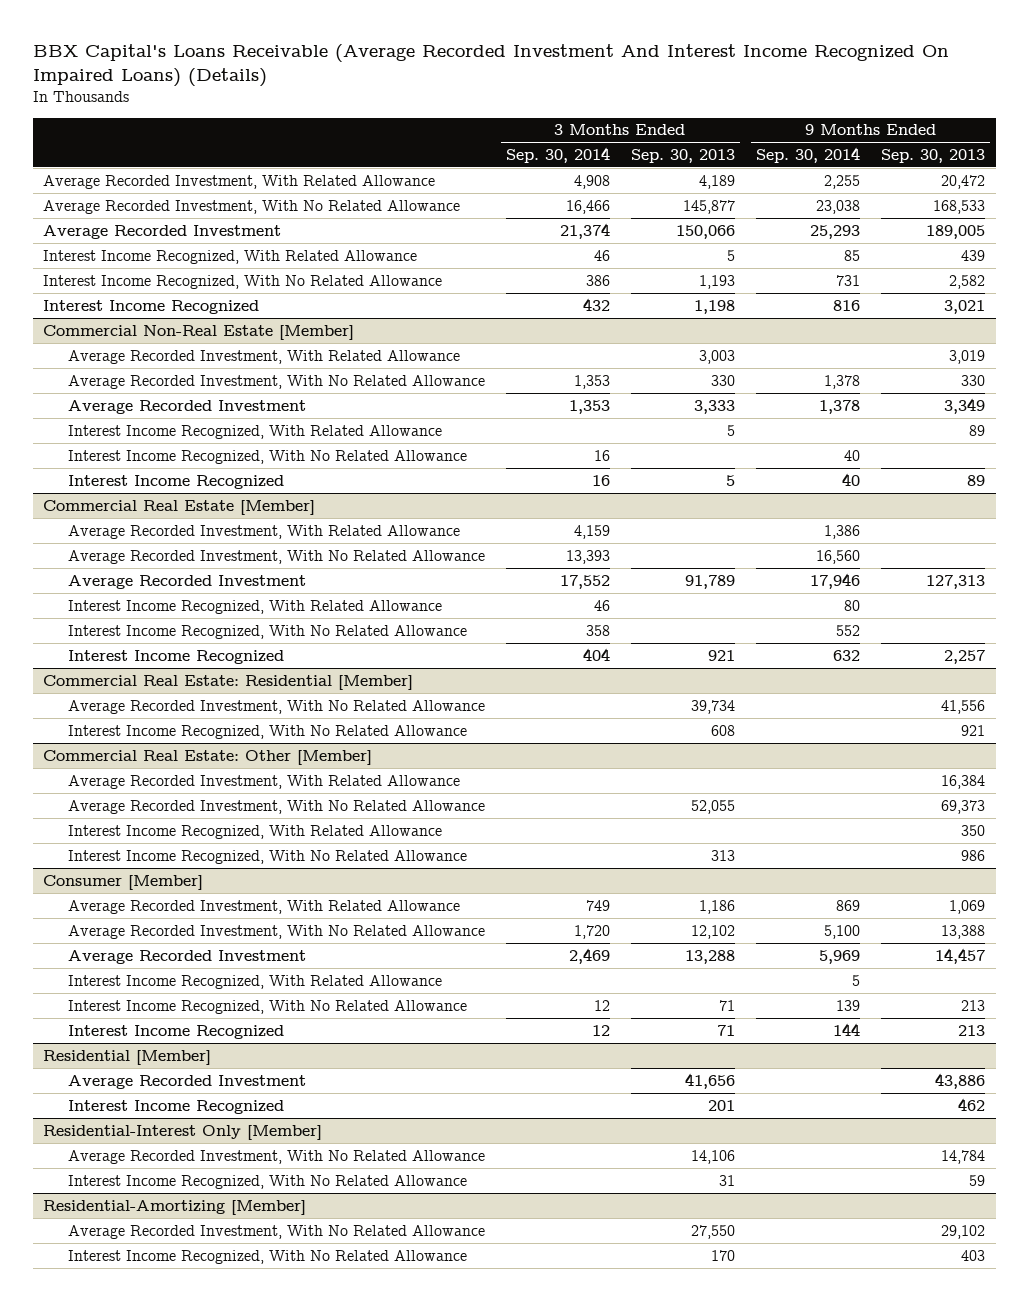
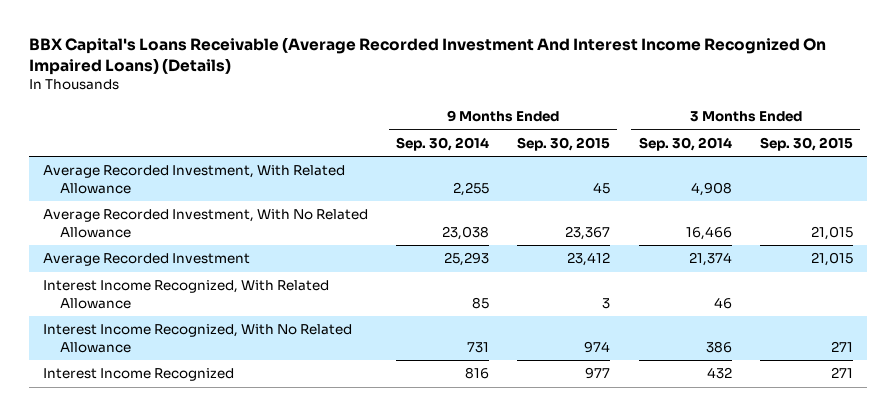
[631,148,736,163] Sep. 30, 2013 -> none
[881,148,986,163] Sep. 30, 2013 -> none
none -> [517,136,611,151] Sep. 30, 2015
none -> [759,136,853,151] Sep. 30, 2015
[43,324,355,340] Commercial Non-Real Estate [Member] -> none
[67,349,460,364] Average Recorded Investment, With Related Allowance -> none
[67,374,485,389] Average Recorded Investment, With No Related Allowance -> none
[67,399,306,414] Average Recorded Investment -> none
[67,424,442,439] Interest Income Recognized, With Related Allowance -> none
[67,449,467,464] Interest Income Recognized, With No Related Allowance -> none
[67,474,284,489] Interest Income Recognized -> none
[43,499,316,515] Commercial Real Estate [Member] -> none
[67,524,460,539] Average Recorded Investment, With Related Allowance -> none
[67,549,485,564] Average Recorded Investment, With No Related Allowance -> none
[67,574,306,589] Average Recorded Investment -> none
[67,599,442,614] Interest Income Recognized, With Related Allowance -> none
[67,624,467,639] Interest Income Recognized, With No Related Allowance -> none
[67,649,284,664] Interest Income Recognized -> none
[43,674,414,690] Commercial Real Estate: Residential [Member] -> none
[67,699,485,714] Average Recorded Investment, With No Related Allowance -> none
[67,724,467,739] Interest Income Recognized, With No Related Allowance -> none
[43,749,373,765] Commercial Real Estate: Other [Member] -> none
[67,774,460,789] Average Recorded Investment, With Related Allowance -> none
[67,799,485,814] Average Recorded Investment, With No Related Allowance -> none
[67,824,442,839] Interest Income Recognized, With Related Allowance -> none
[67,849,467,864] Interest Income Recognized, With No Related Allowance -> none
[43,874,204,890] Consumer [Member] -> none
[67,899,460,914] Average Recorded Investment, With Related Allowance -> none
[67,924,485,939] Average Recorded Investment, With No Related Allowance -> none
[67,949,306,964] Average Recorded Investment -> none
[67,974,442,989] Interest Income Recognized, With Related Allowance -> none
[67,999,467,1014] Interest Income Recognized, With No Related Allowance -> none
[67,1024,284,1039] Interest Income Recognized -> none
[43,1049,212,1065] Residential [Member] -> none
[67,1074,306,1089] Average Recorded Investment -> none
[67,1099,284,1114] Interest Income Recognized -> none
[43,1124,323,1140] Residential-Interest Only [Member] -> none
[67,1149,485,1164] Average Recorded Investment, With No Related Allowance -> none
[67,1174,467,1189] Interest Income Recognized, With No Related Allowance -> none
[43,1199,307,1215] Residential-Amortizing [Member] -> none
[67,1224,485,1239] Average Recorded Investment, With No Related Allowance -> none
[67,1249,467,1264] Interest Income Recognized, With No Related Allowance -> none

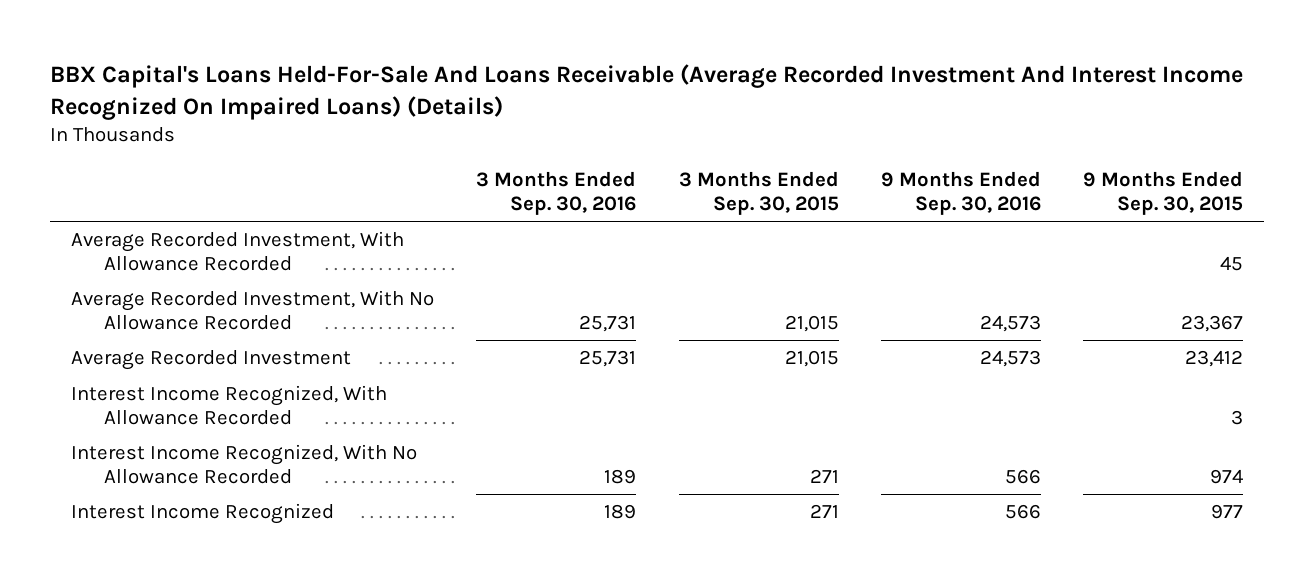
[28,36,826,75] BBX Capital's Loans Receivable (Average Recorded Investment And Interest Income Recognized On Impaired Loans) (Details) -> [50,63,1244,120] BBX Capital's Loans Held-For-Sale And Loans Receivable (Average Recorded Investment And Interest Income Recognized On Impaired Loans) (Details)
[396,136,490,151] Sep. 30, 2014 -> none
[638,136,732,151] Sep. 30, 2014 -> none
none -> [476,171,637,215] 3 Months Ended Sep. 30, 2016
none -> [880,171,1041,215] 9 Months Ended Sep. 30, 2016
[42,165,345,194] Average Recorded Investment, With Related Allowance -> [71,231,405,271] Average Recorded Investment, With Allowance Recorded
[42,209,368,238] Average Recorded Investment, With No Related Allowance -> [71,290,435,330] Average Recorded Investment, With No Allowance Recorded
[42,280,329,309] Interest Income Recognized, With Related Allowance -> [71,385,388,425] Interest Income Recognized, With Allowance Recorded
[42,324,352,353] Interest Income Recognized, With No Related Allowance -> [71,444,418,484] Interest Income Recognized, With No Allowance Recorded

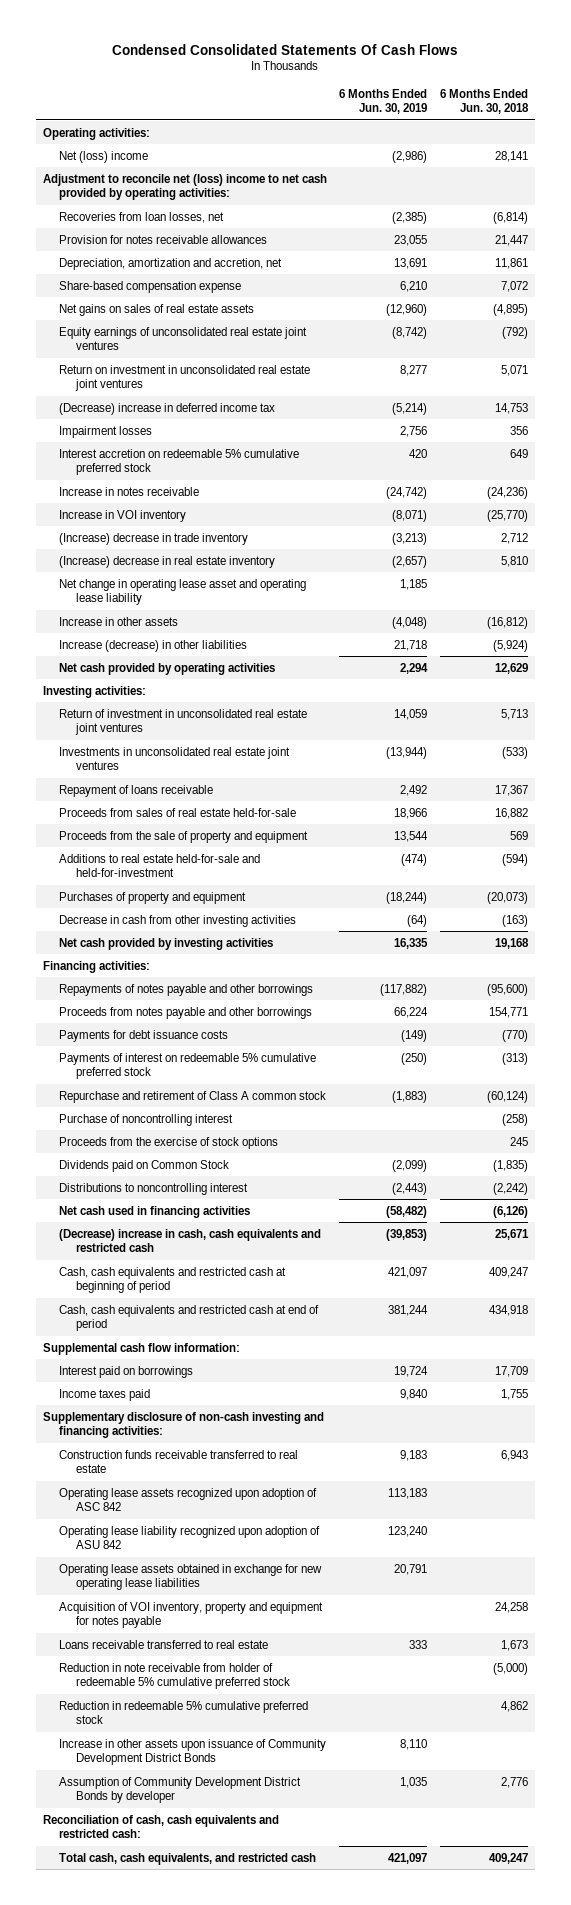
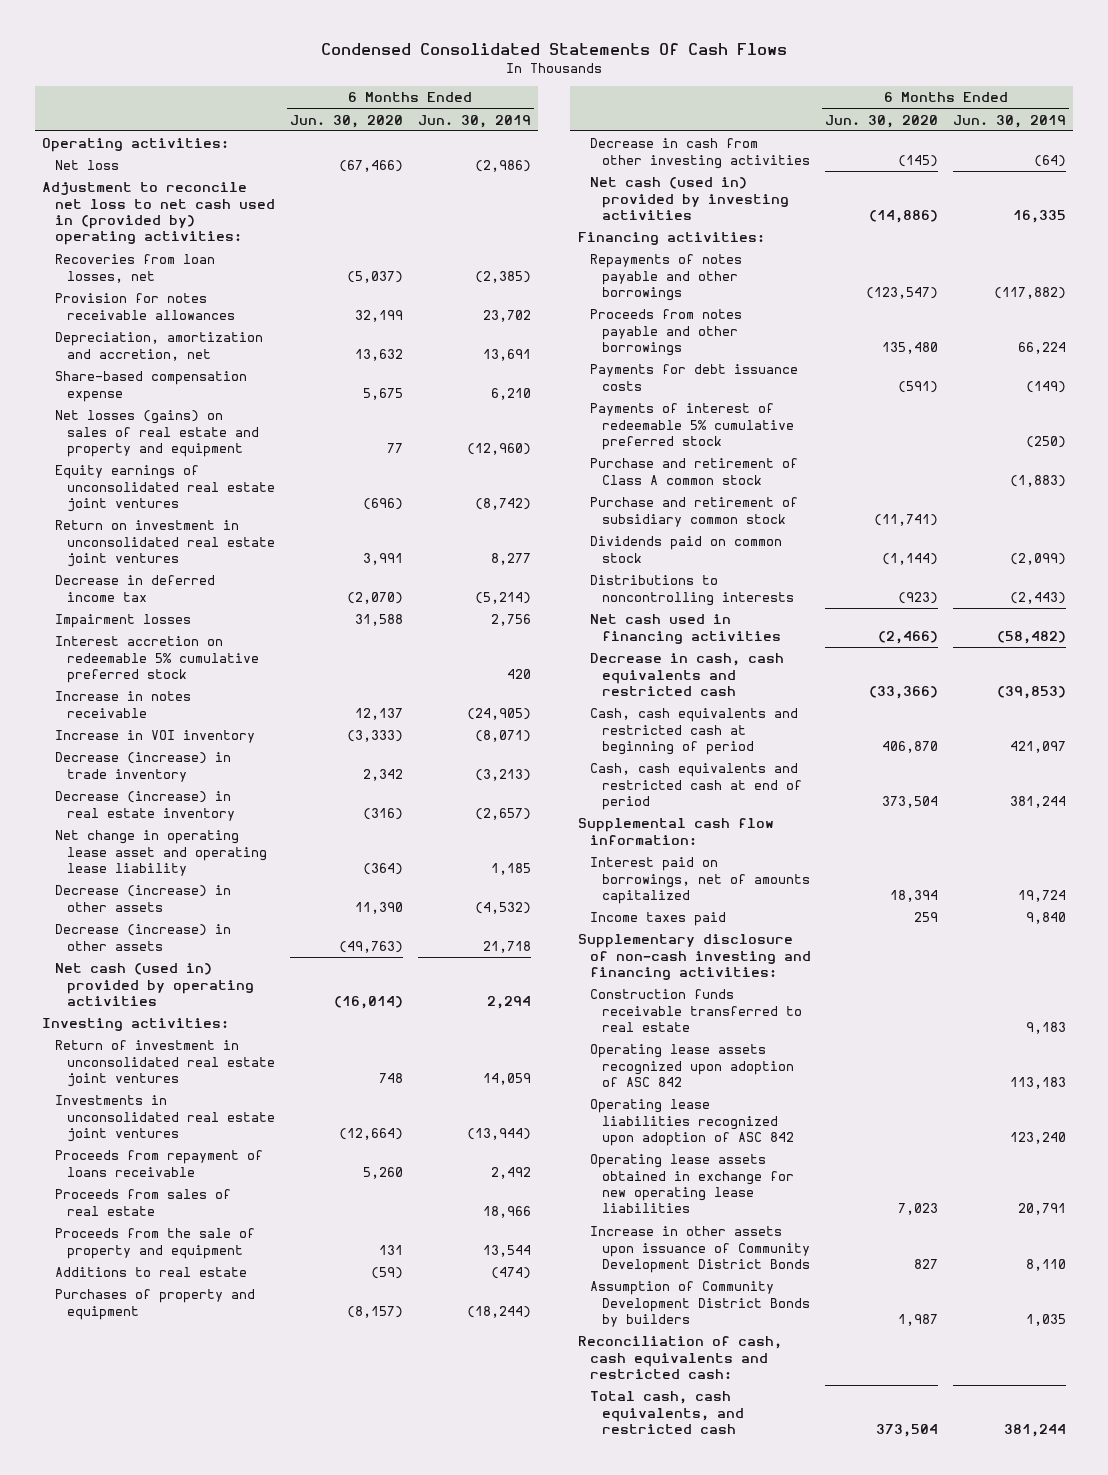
[440,88,530,115] 6 Months Ended Jun. 30, 2018 -> none
none -> [290,114,404,128] Jun. 30, 2020
[59,150,149,163] Net (loss) income -> [54,160,119,171] Net loss
[42,173,327,201] Adjustment to reconcile net (loss) income to net cash provided by operating activities: -> [42,182,275,246] Adjustment to reconcile net loss to net cash used in (provided by) operating activities:
[394,234,428,246] 23,055 -> [482,309,531,322] 23,702
[59,303,255,316] Net gains on sales of real estate assets -> [54,410,259,458] Net losses (gains) on sales of real estate and property and equipment
[59,402,276,415] (Decrease) increase in deferred income tax -> [54,575,215,602] Decrease in deferred income tax
[386,486,428,499] (24,742) -> [466,707,531,720] (24,905)
[59,532,249,545] (Increase) decrease in trade inventory -> [54,752,231,782] Decrease (increase) in trade inventory
[59,555,276,568] (Increase) decrease in real estate inventory -> [54,791,235,821] Decrease (increase) in real estate inventory
[59,616,179,626] Increase in other assets -> [54,885,231,912] Decrease (increase) in other assets
[392,616,428,629] (4,048) -> [474,901,531,914] (4,532)
[59,639,248,652] Increase (decrease) in other liabilities -> [54,924,231,951] Decrease (increase) in other assets
[59,662,276,675] Net cash provided by operating activities -> [54,963,254,1007] Net cash (used in) provided by operating activities
[59,784,214,797] Repayment of loans receivable -> [54,1150,263,1177] Proceeds from repayment of loans receivable
[59,807,297,817] Proceeds from sales of real estate held-for-sale -> [54,1189,231,1216] Proceeds from sales of real estate
[59,853,261,878] Additions to real estate held-for-sale and held-for-investment -> [54,1267,247,1278] Additions to real estate
[59,937,274,950] Net cash provided by investing activities -> [589,177,790,221] Net cash (used in) provided by investing activities
[59,1113,234,1126] Purchase of noncontrolling interest -> none
[59,1136,279,1149] Proceeds from the exercise of stock options -> none
[59,1052,317,1080] Payments of interest on redeemable 5% cumulative preferred stock -> [589,403,795,451] Payments of interest of redeemable 5% cumulative preferred stock
[59,1090,327,1103] Repurchase and retirement of Class A common stock -> [589,458,798,485] Purchase and retirement of Class A common stock
none -> [589,497,798,527] Purchase and retirement of subsidiary common stock
[59,1159,230,1172] Dividends paid on Common Stock -> [589,536,782,563] Dividends paid on common stock
[59,1182,249,1195] Distributions to noncontrolling interest -> [589,575,795,606] Distributions to noncontrolling interests
[59,1228,322,1253] (Decrease) increase in cash, cash equivalents and restricted cash -> [589,653,784,697] Decrease in cash, cash equivalents and restricted cash
[59,1365,194,1378] Interest paid on borrowings -> [589,857,811,905] Interest paid on borrowings, net of amounts capitalized
[59,1525,321,1550] Operating lease liability recognized upon adoption of ASU 842 -> [589,1099,795,1147] Operating lease liabilities recognized upon adoption of ASC 842
[59,1601,324,1629] Acquisition of VOI inventory, property and equipment for notes payable -> none
[59,1639,269,1649] Loans receivable transferred to real estate -> none
[59,1662,290,1690] Reduction in note receivable from holder of redeemable 5% cumulative preferred stock -> none
[59,1700,309,1725] Reduction in redeemable 5% cumulative preferred stock -> none
[59,1776,302,1804] Assumption of Community Development District Bonds by developer -> [589,1281,811,1328] Assumption of Community Development District Bonds by builders
[388,1852,428,1864] 421,097 -> [1003,1424,1066,1438] 381,244

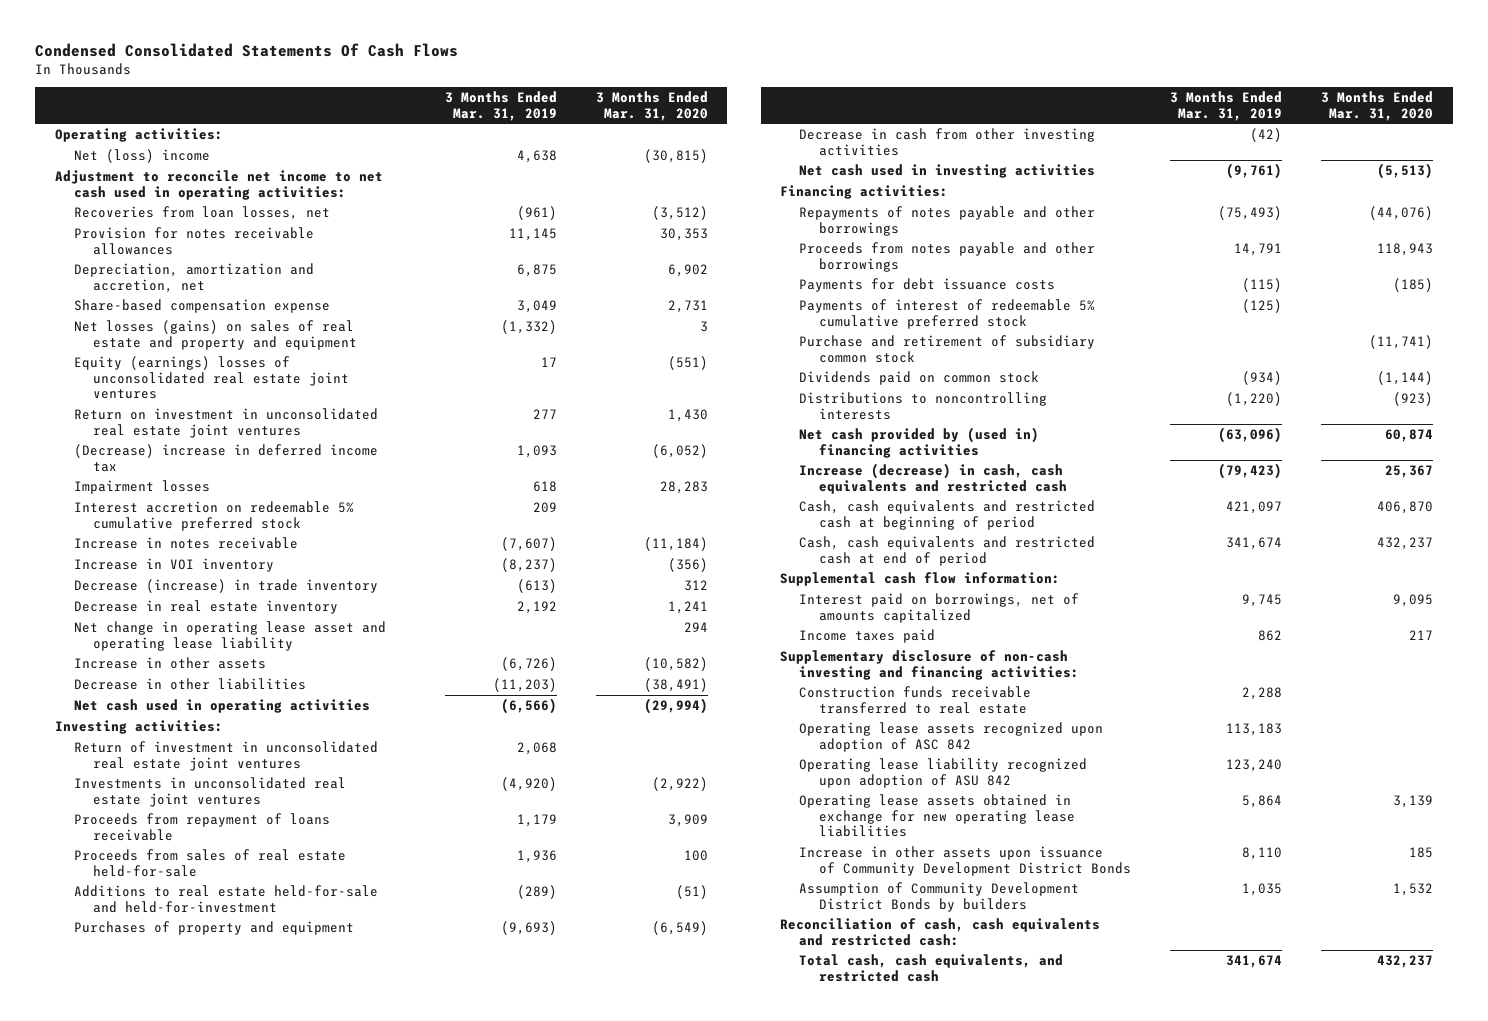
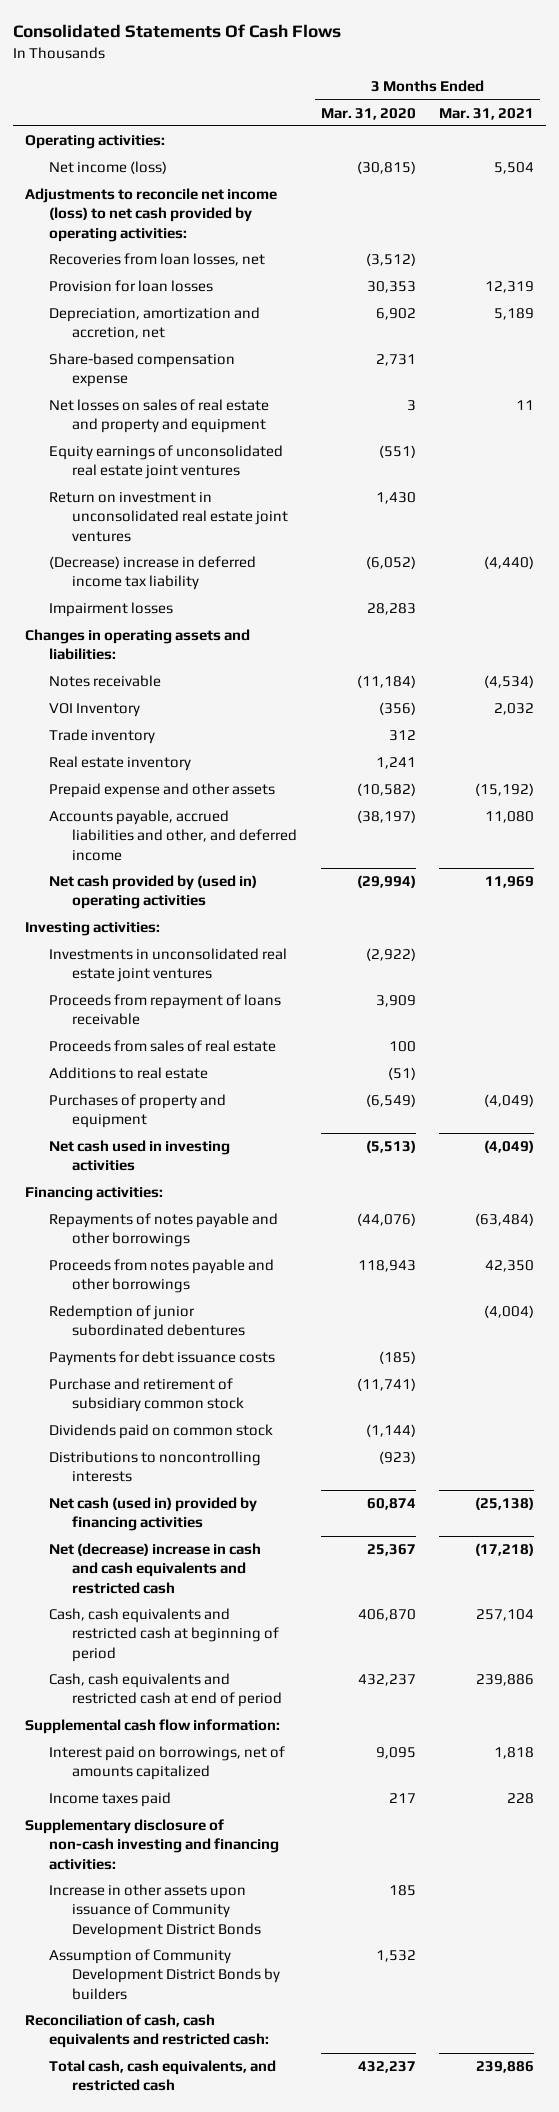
[35,42,459,57] Condensed Consolidated Statements Of Cash Flows -> [13,24,342,39] Consolidated Statements Of Cash Flows
[444,91,557,121] 3 Months Ended Mar. 31, 2019 -> none
none -> [439,107,535,120] Mar. 31, 2021
[74,149,211,164] Net (loss) income -> [48,161,167,175] Net income (loss)
[54,170,383,200] Adjustment to reconcile net income to net cash used in operating activities: -> [25,188,278,242] Adjustments to reconcile net income (loss) to net cash provided by operating activities:
[74,227,315,255] Provision for notes receivable allowances -> [48,280,213,293] Provision for loan losses
[74,320,358,350] Net losses (gains) on sales of real estate and property and equipment -> [48,399,269,434] Net losses on sales of real estate and property and equipment
[74,356,350,400] Equity (earnings) losses of unconsolidated real estate joint ventures -> [48,445,283,480] Equity earnings of unconsolidated real estate joint ventures
[74,444,379,472] (Decrease) increase in deferred income tax -> [48,556,256,591] (Decrease) increase in deferred income tax liability
[74,501,355,531] Interest accretion on redeemable 5% cumulative preferred stock -> none
[74,621,387,651] Net change in operating lease asset and operating lease liability -> none
none -> [25,629,251,661] Changes in operating assets and liabilities:
[74,537,299,550] Increase in notes receivable -> [48,675,161,688] Notes receivable
[74,558,275,573] Increase in VOI inventory -> [48,703,140,718] VOI Inventory
[74,579,379,594] Decrease (increase) in trade inventory -> [48,729,155,745] Trade inventory
[74,600,339,615] Decrease in real estate inventory -> [48,756,191,772] Real estate inventory
[74,657,267,670] Increase in other assets -> [48,783,275,799] Prepaid expense and other assets
[74,678,307,691] Decrease in other liabilities -> [48,810,298,861] Accounts payable, accrued liabilities and other, and deferred income
[643,678,708,693] (38,491) -> [356,810,416,824] (38,197)
[74,699,371,714] Net cash used in operating activities -> [48,875,257,910] Net cash provided by (used in) operating activities
[74,741,379,771] Return of investment in unconsolidated real estate joint ventures -> none
[74,885,379,913] Additions to real estate held-for-sale and held-for-investment -> none
[74,849,347,877] Proceeds from sales of real estate held-for-sale -> [48,1040,276,1053] Proceeds from sales of real estate
none -> [48,1067,208,1080] Additions to real estate
[799,128,1096,156] Decrease in cash from other investing activities -> none
none -> [48,1305,246,1337] Redemption of junior subordinated debentures
[799,299,1096,329] Payments of interest of redeemable 5% cumulative preferred stock -> none
[799,427,1040,458] Net cash provided by (used in) financing activities -> [48,1497,257,1532] Net cash (used in) provided by financing activities
[799,463,1067,494] Increase (decrease) in cash, cash equivalents and restricted cash -> [48,1543,261,1594] Net (decrease) increase in cash and cash equivalents and restricted cash
[799,686,1032,714] Construction funds receivable transferred to real estate -> none
[799,722,1104,752] Operating lease assets recognized upon adoption of ASC 842 -> none
[799,758,1088,788] Operating lease liability recognized upon adoption of ASU 842 -> none
[799,794,1075,838] Operating lease assets obtained in exchange for new operating lease liabilities -> none

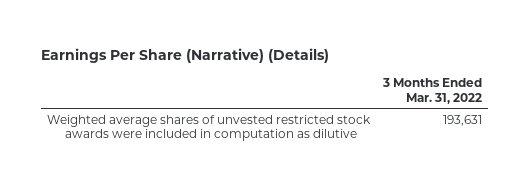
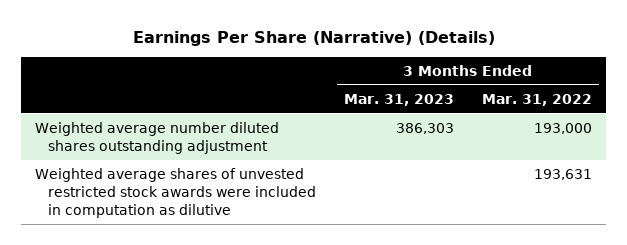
none -> [343,93,454,106] Mar. 31, 2023
none -> [35,122,280,154] Weighted average number diluted shares outstanding adjustment

